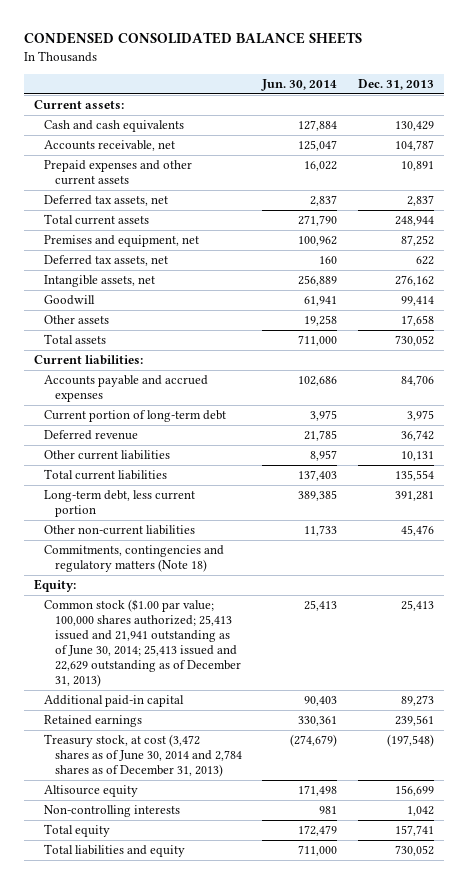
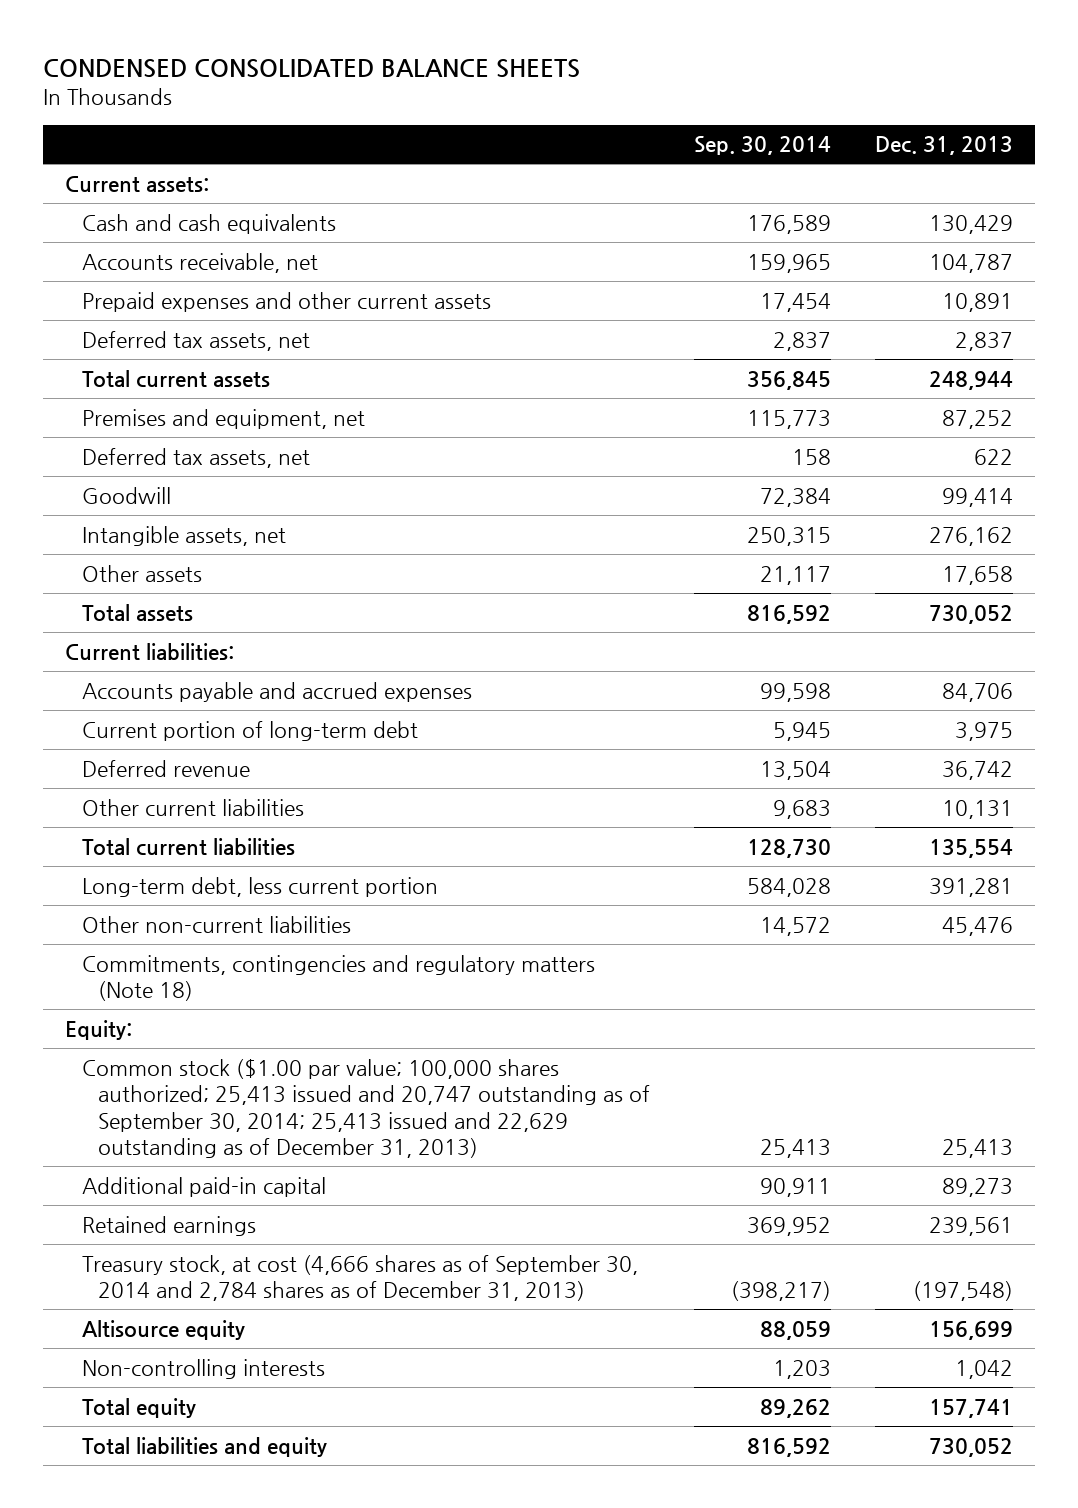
[261,78,338,91] Jun. 30, 2014 -> none
none -> [693,136,831,156] Sep. 30, 2014
[44,275,156,288] Intangible assets, net -> [81,525,286,546] Intangible assets, net
[44,599,241,687] Common stock ($1.00 par value; 100,000 shares authorized; 25,413 issued and 21,941 outstanding as of June 30, 2014; 25,413 issued and 22,629 outstanding as of December 31, 2013) -> [81,1058,651,1159] Common stock ($1.00 par value; 100,000 shares authorized; 25,413 issued and 20,747 outstanding as of September 30, 2014; 25,413 issued and 22,629 outstanding as of December 31, 2013)
[44,734,242,778] Treasury stock, at cost (3,472 shares as of June 30, 2014 and 2,784 shares as of December 31, 2013) -> [81,1254,638,1302] Treasury stock, at cost (4,666 shares as of September 30, 2014 and 2,784 shares as of December 31, 2013)

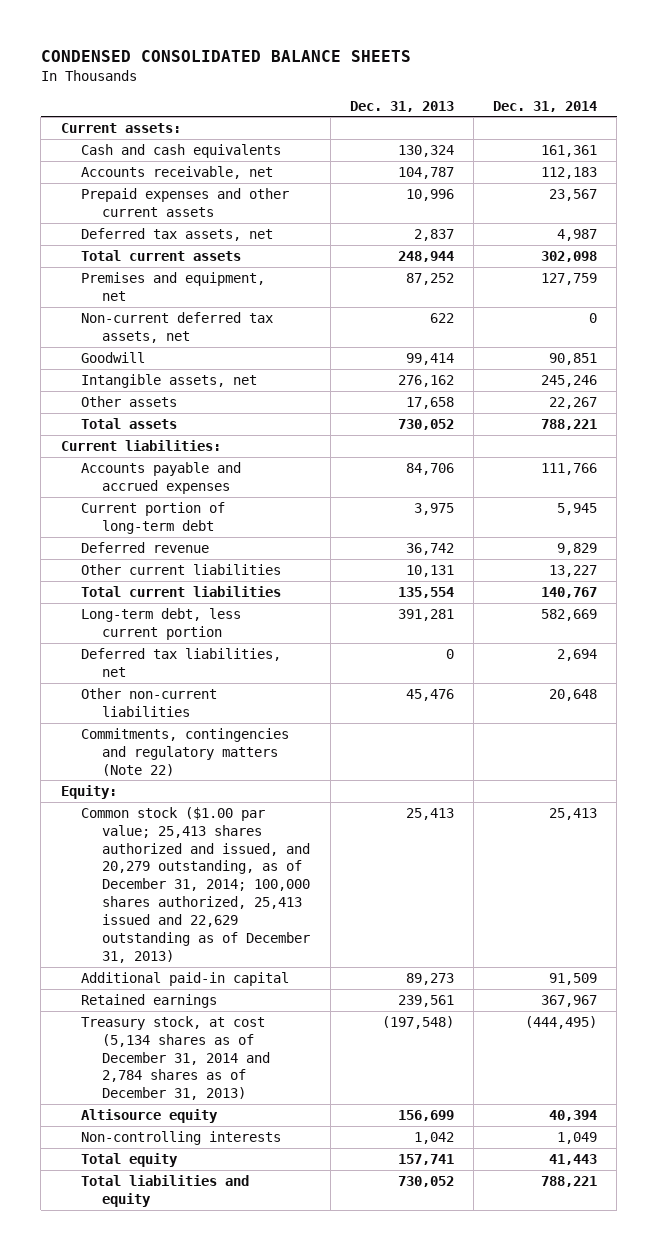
[693,136,831,156] Sep. 30, 2014 -> none
none -> [493,100,598,112] Dec. 31, 2014
[928,214,1013,234] 130,429 -> [397,144,454,157] 130,324
[941,292,1013,312] 10,891 -> [405,188,454,201] 10,996
[81,447,310,468] Deferred tax assets, net -> [81,311,274,343] Non-current deferred tax assets, net
none -> [81,647,282,677] Deferred tax liabilities, net
[81,954,595,1002] Commitments, contingencies and regulatory matters (Note 18) -> [81,727,290,776] Commitments, contingencies and regulatory matters (Note 22)
[81,1058,651,1159] Common stock ($1.00 par value; 100,000 shares authorized; 25,413 issued and 20,747 outstanding as of September 30, 2014; 25,413 issued and 22,629 outstanding as of December 31, 2013) -> [81,806,311,963] Common stock ($1.00 par value; 25,413 shares authorized and issued, and 20,279 outstanding, as of December 31, 2014; 100,000 shares authorized, 25,413 issued and 22,629 outstanding as of December 31, 2013)
[81,1254,638,1302] Treasury stock, at cost (4,666 shares as of September 30, 2014 and 2,784 shares as of December 31, 2013) -> [81,1015,271,1101] Treasury stock, at cost (5,134 shares as of December 31, 2014 and 2,784 shares as of December 31, 2013)

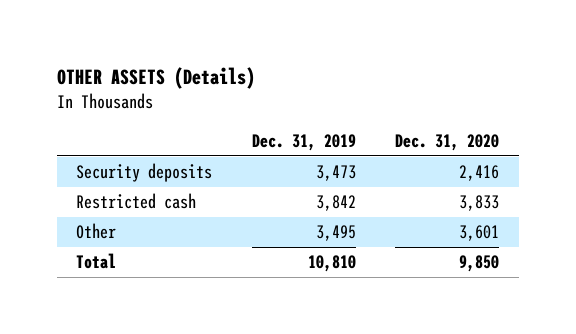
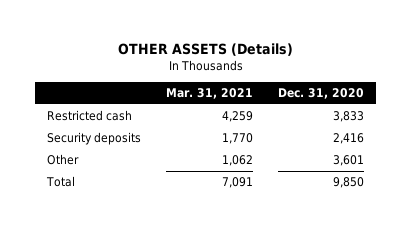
[251,134,356,152] Dec. 31, 2019 -> none
none -> [166,88,254,100] Mar. 31, 2021
[76,163,213,183] Security deposits -> [47,132,142,146] Security deposits

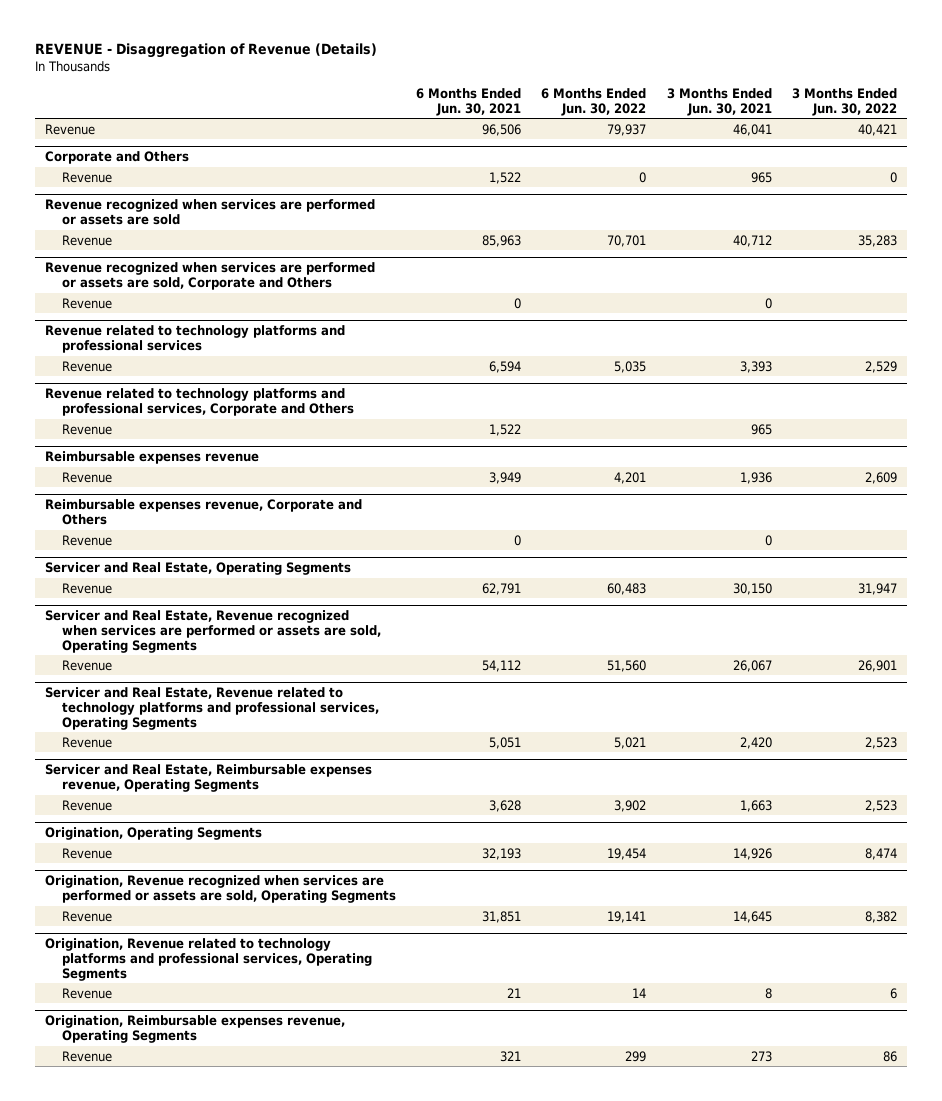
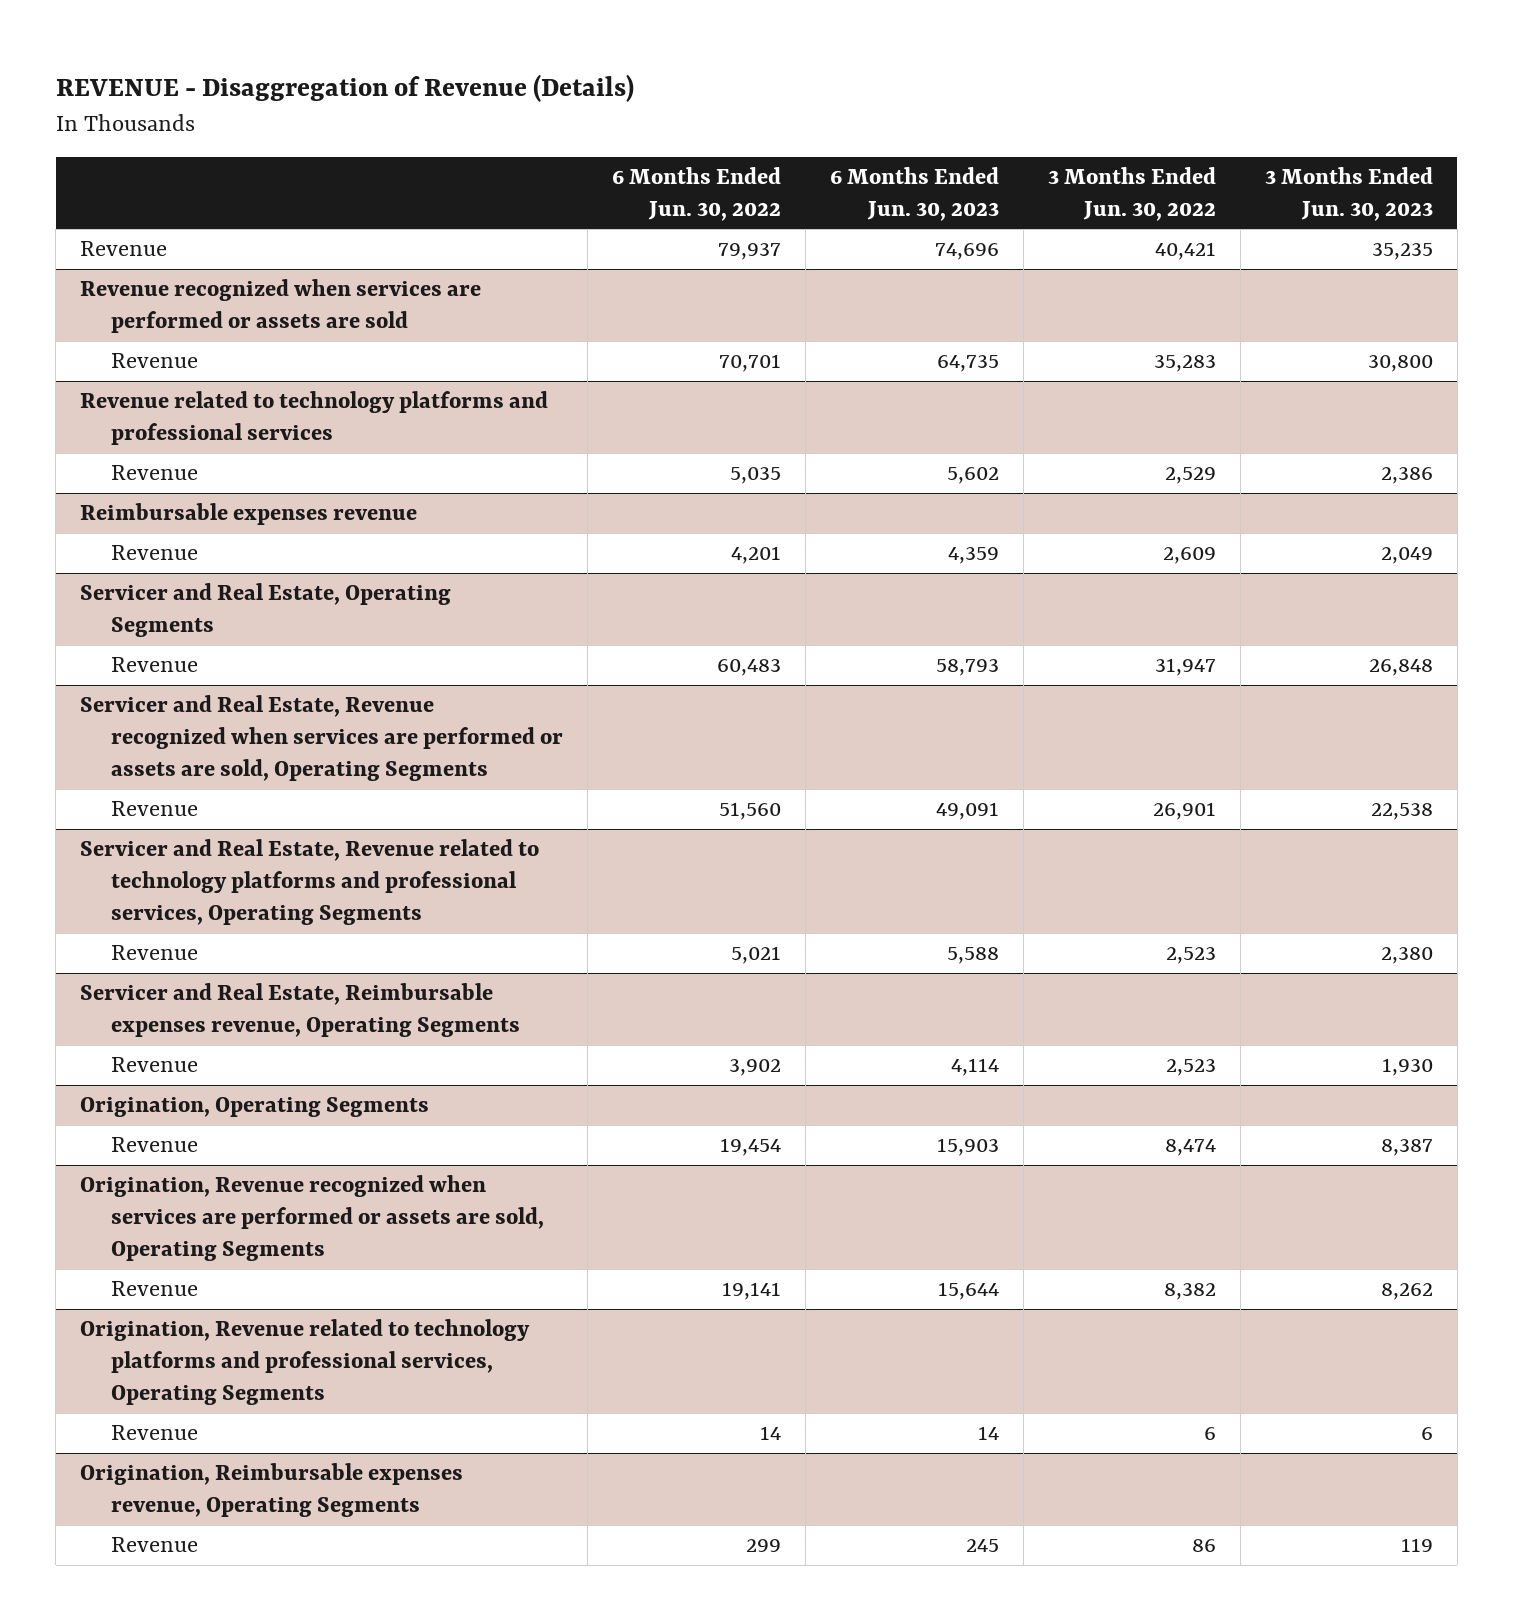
[416,87,522,116] 6 Months Ended Jun. 30, 2021 -> none
[666,87,772,116] 3 Months Ended Jun. 30, 2021 -> none
none -> [829,166,999,221] 6 Months Ended Jun. 30, 2023
none -> [1264,166,1433,221] 3 Months Ended Jun. 30, 2023
[45,151,190,165] Corporate and Others -> none
[61,171,112,183] Revenue -> none
[45,262,376,290] Revenue recognized when services are performed or assets are sold, Corporate and Others -> none
[61,297,112,309] Revenue -> none
[45,388,354,416] Revenue related to technology platforms and professional services, Corporate and Others -> none
[61,423,112,435] Revenue -> none
[45,499,363,525] Reimbursable expenses revenue, Corporate and Others -> none
[61,534,112,546] Revenue -> none

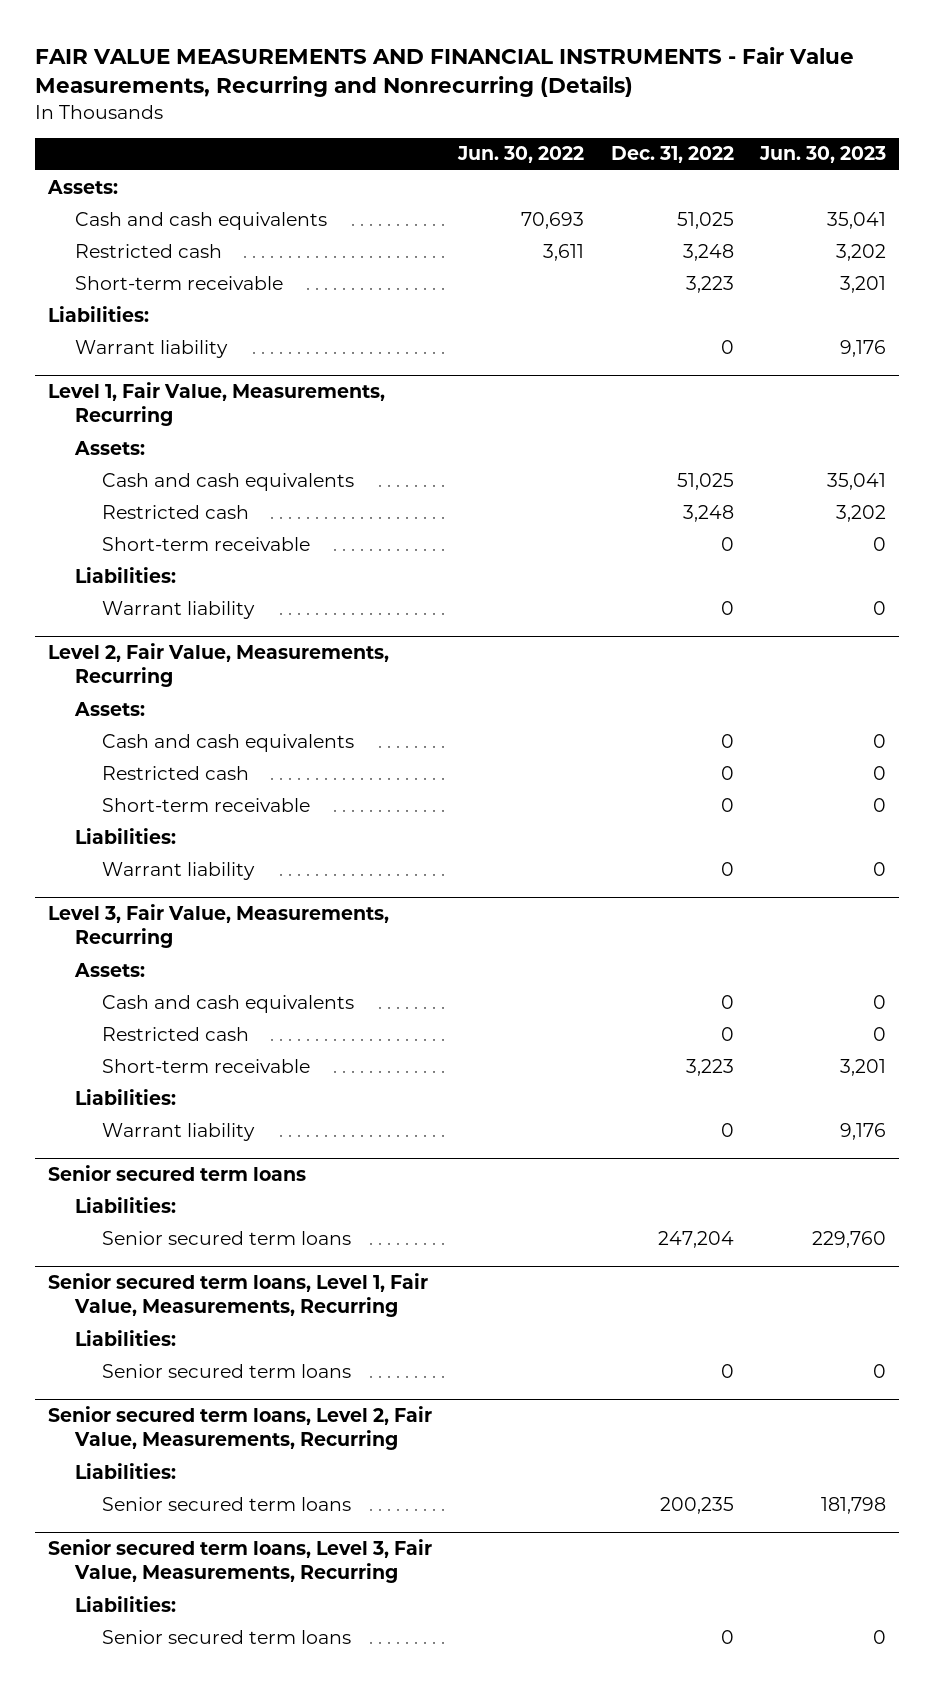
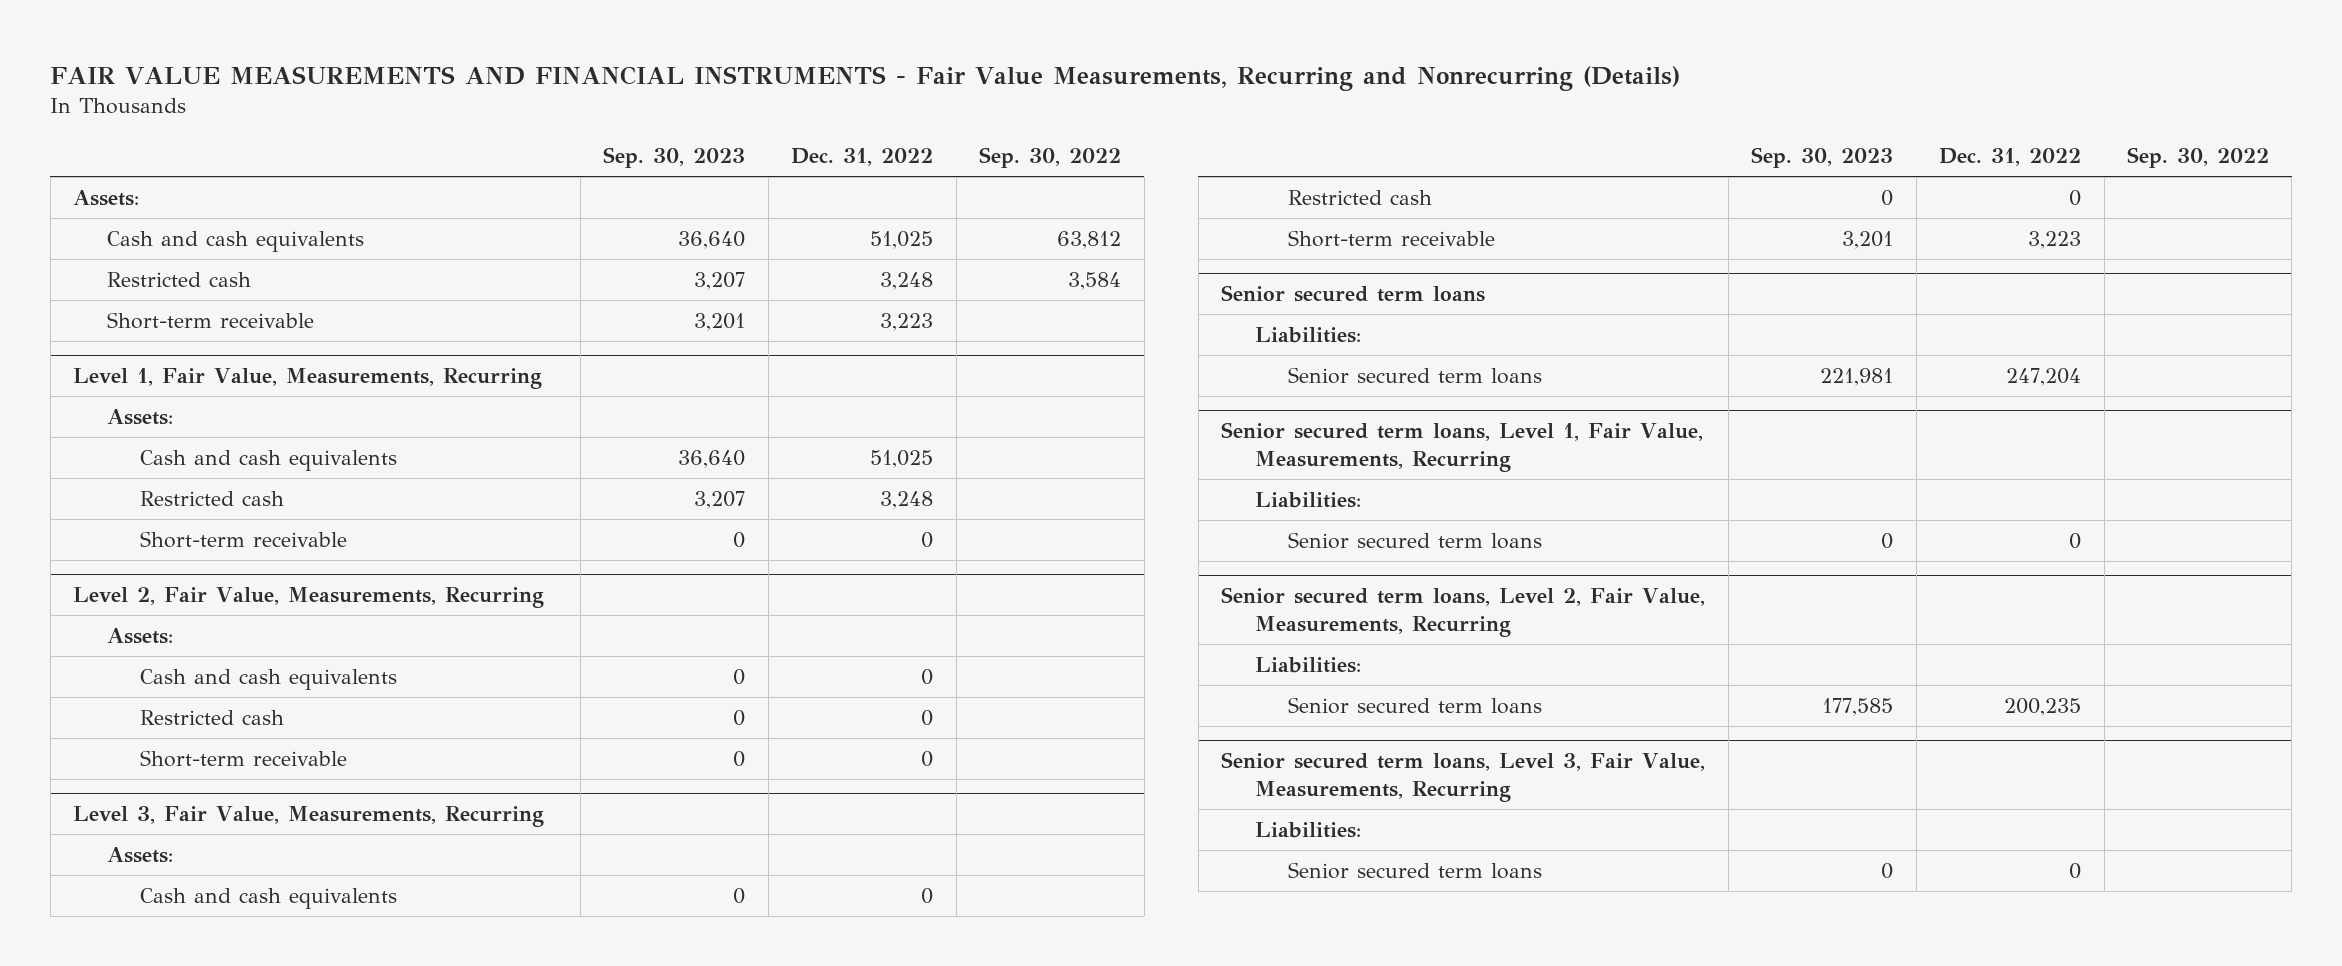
[457,146,585,164] Jun. 30, 2022 -> none
[758,146,886,164] Jun. 30, 2023 -> none
none -> [603,147,746,169] Sep. 30, 2023
none -> [979,147,1122,169] Sep. 30, 2022
[48,305,150,322] Liabilities: -> none
[74,339,228,358] Warrant liability -> none
[74,566,176,583] Liabilities: -> none
[101,600,255,619] Warrant liability -> none
[74,827,176,844] Liabilities: -> none
[101,861,255,880] Warrant liability -> none
[74,1088,176,1105] Liabilities: -> none
[101,1122,255,1141] Warrant liability -> none

